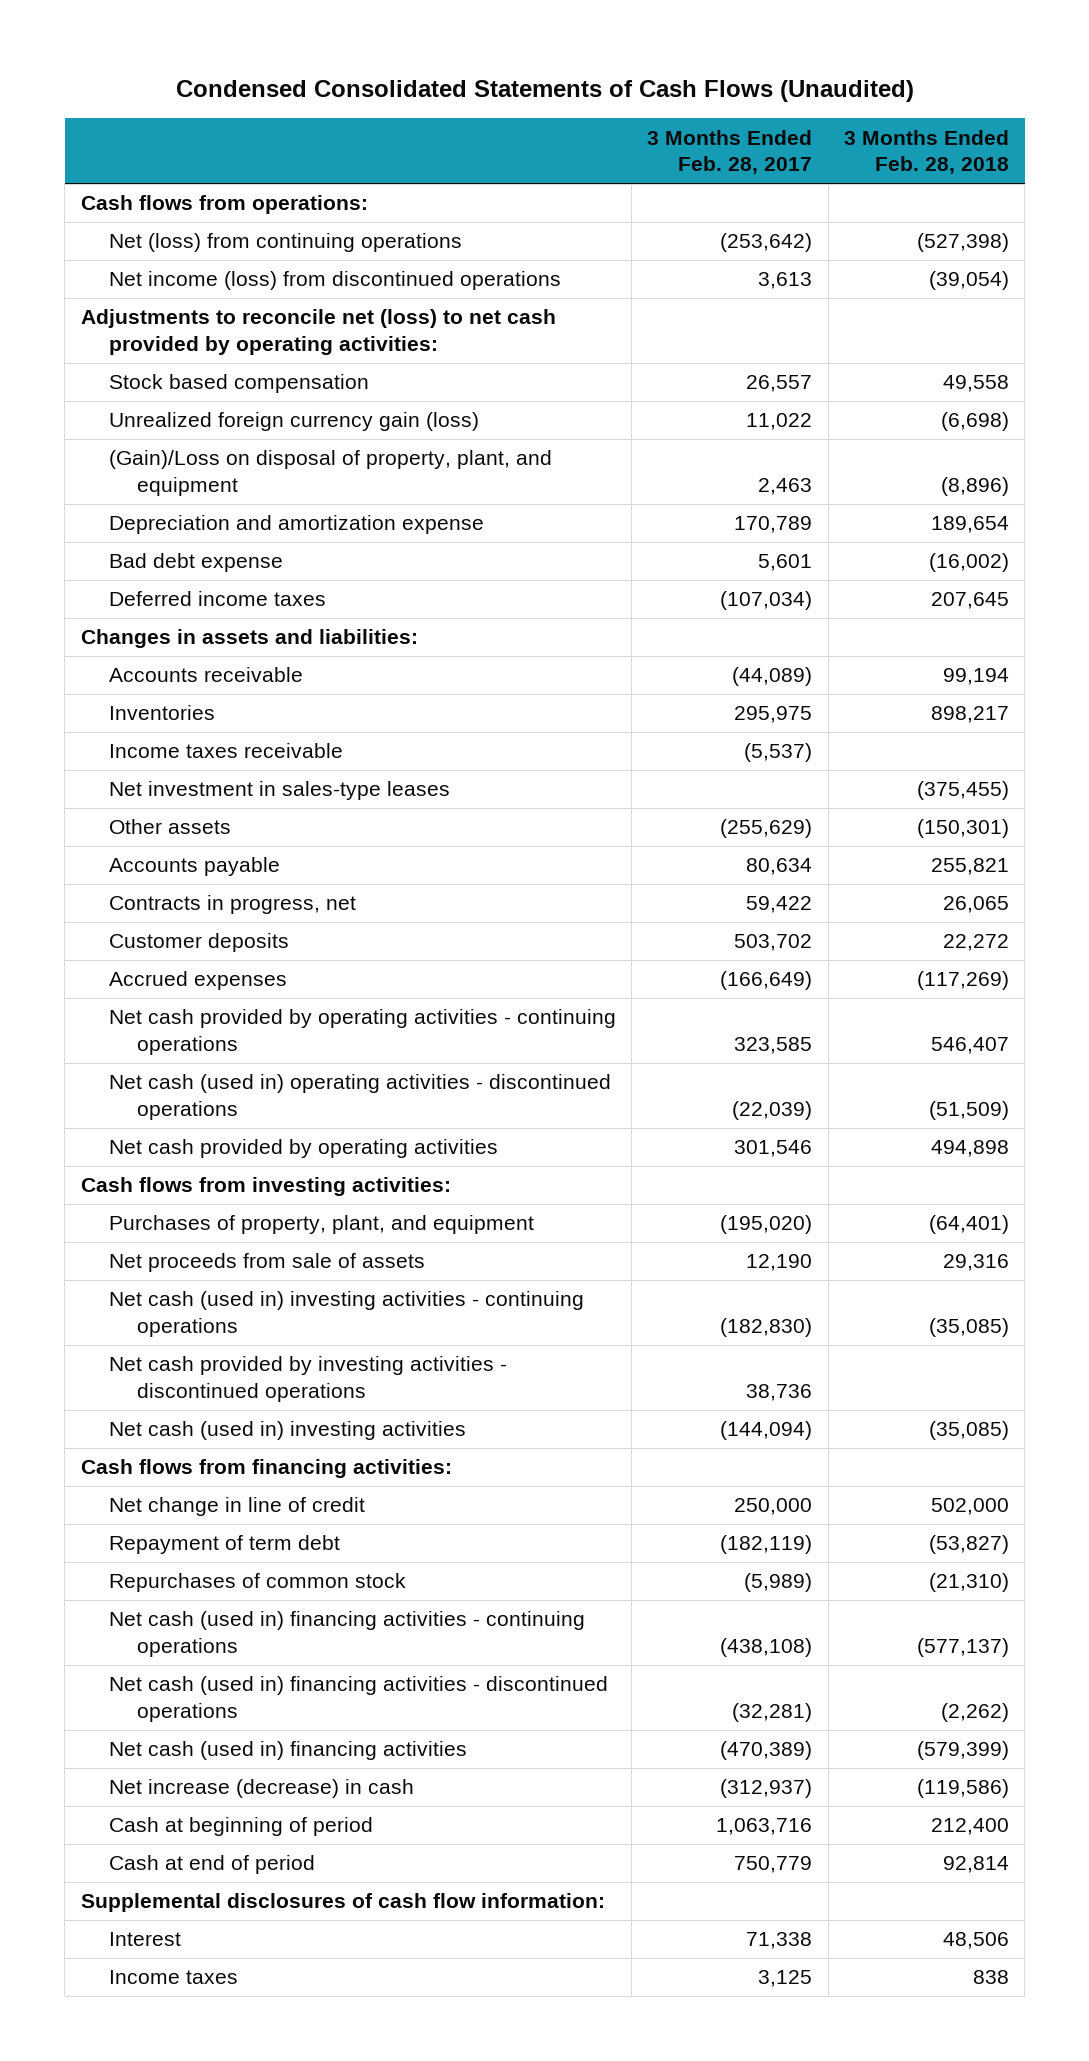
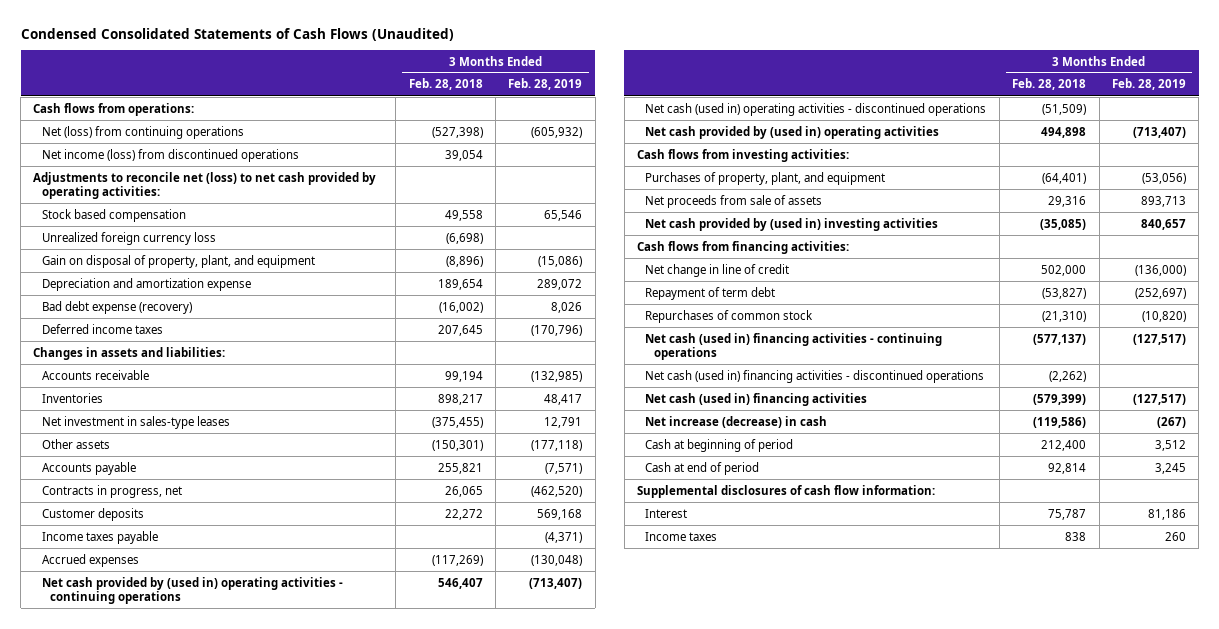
[647,129,813,175] 3 Months Ended Feb. 28, 2017 -> none
none -> [508,78,583,91] Feb. 28, 2019
[928,271,1009,291] (39,054) -> [444,149,483,161] 39,054
[109,412,480,432] Unrealized foreign currency gain (loss) -> [41,231,216,245] Unrealized foreign currency loss
[109,450,553,496] (Gain)/Loss on disposal of property, plant, and equipment -> [41,254,315,268] Gain on disposal of property, plant, and equipment
[109,553,284,573] Bad debt expense -> [41,300,192,314] Bad debt expense (recovery)
[109,743,344,759] Income taxes receivable -> none
none -> [41,530,158,544] Income taxes payable
[109,1009,617,1055] Net cash provided by operating activities - continuing operations -> [41,576,343,605] Net cash provided by (used in) operating activities - continuing operations
[109,1139,499,1159] Net cash provided by operating activities -> [645,125,940,139] Net cash provided by (used in) operating activities
[109,1291,585,1337] Net cash (used in) investing activities - continuing operations -> none
[109,1356,508,1402] Net cash provided by investing activities - discontinued operations -> none
[109,1421,467,1441] Net cash (used in) investing activities -> [645,217,939,231] Net cash provided by (used in) investing activities
[942,1932,1009,1950] 48,506 -> [1048,508,1087,520] 75,787

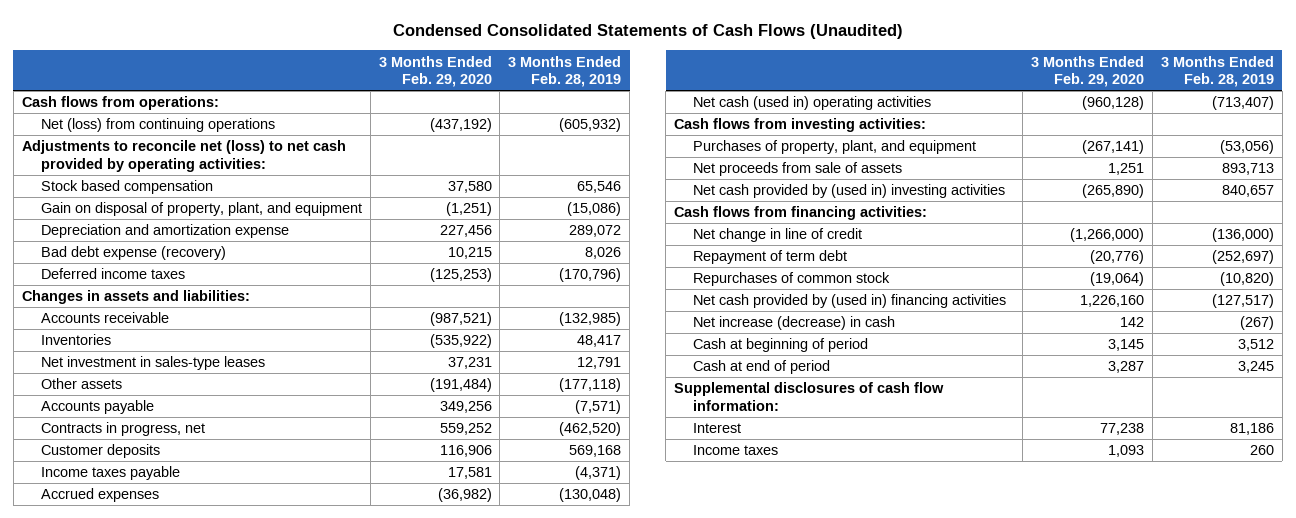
[408,78,483,91] Feb. 28, 2018 -> none
none -> [378,55,492,88] 3 Months Ended Feb. 29, 2020
[41,148,299,162] Net income (loss) from discontinued operations -> none
[41,231,216,245] Unrealized foreign currency loss -> none
[41,576,343,605] Net cash provided by (used in) operating activities - continuing operations -> none
[645,102,987,116] Net cash (used in) operating activities - discontinued operations -> none
[645,125,940,139] Net cash provided by (used in) operating activities -> [693,96,932,111] Net cash (used in) operating activities
[645,332,943,361] Net cash (used in) financing activities - continuing operations -> none
[645,369,985,383] Net cash (used in) financing activities - discontinued operations -> none
[645,392,868,406] Net cash (used in) financing activities -> [693,294,1007,309] Net cash provided by (used in) financing activities

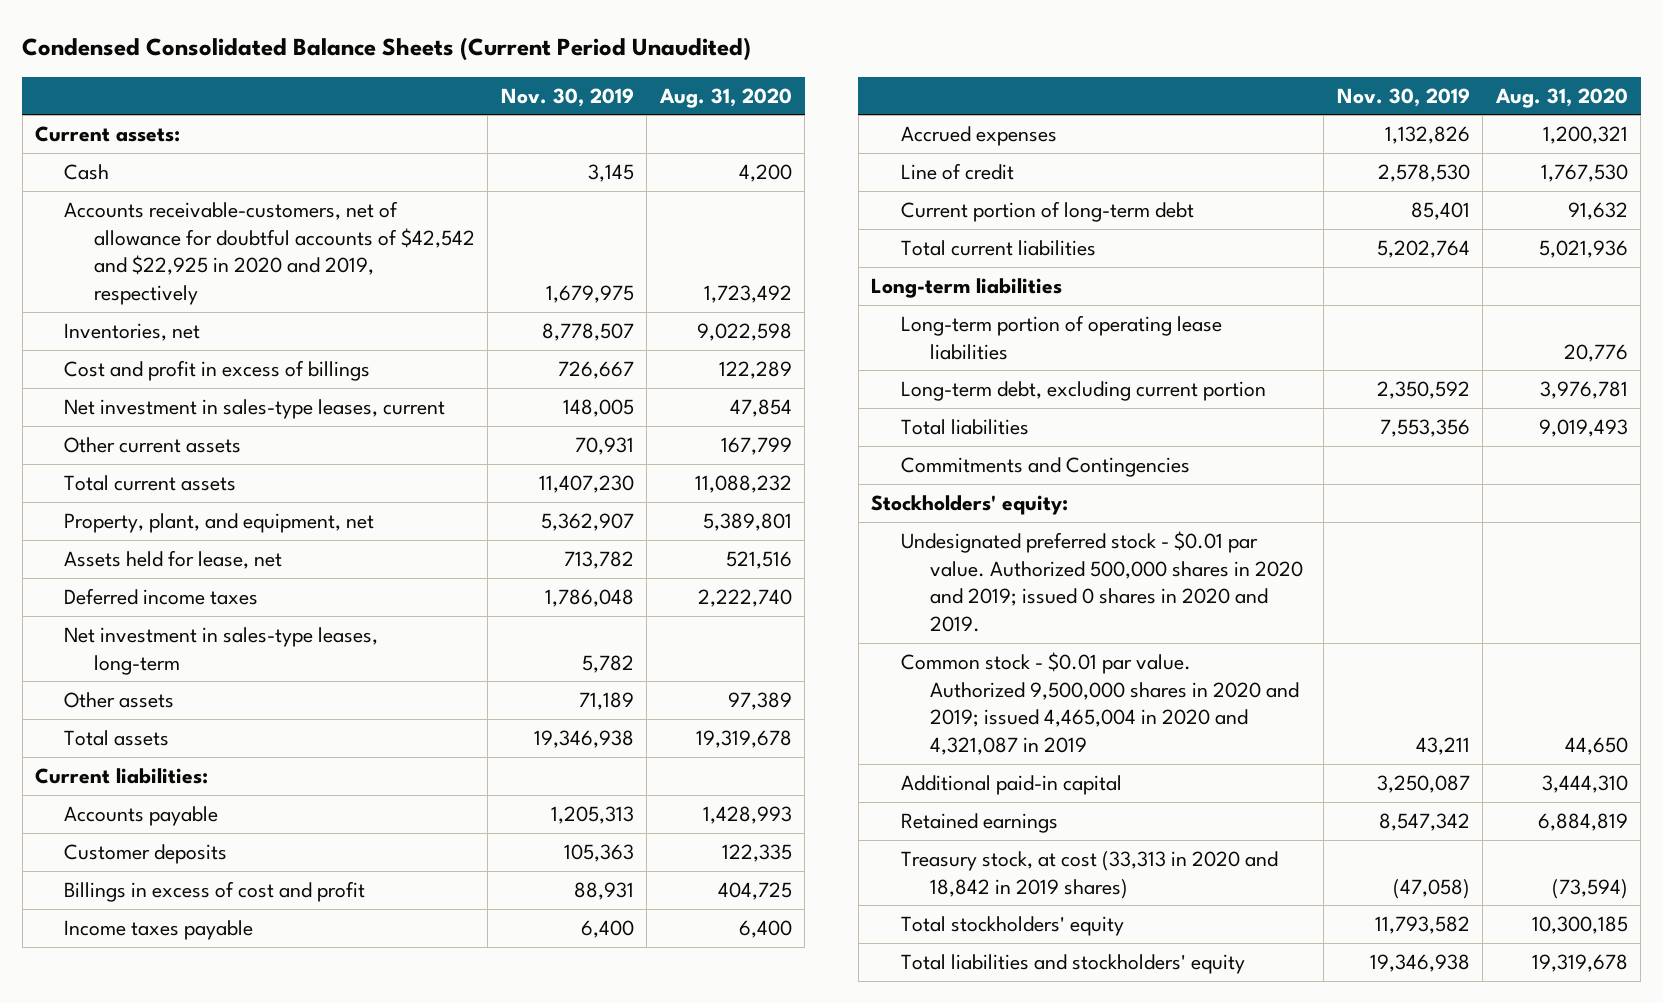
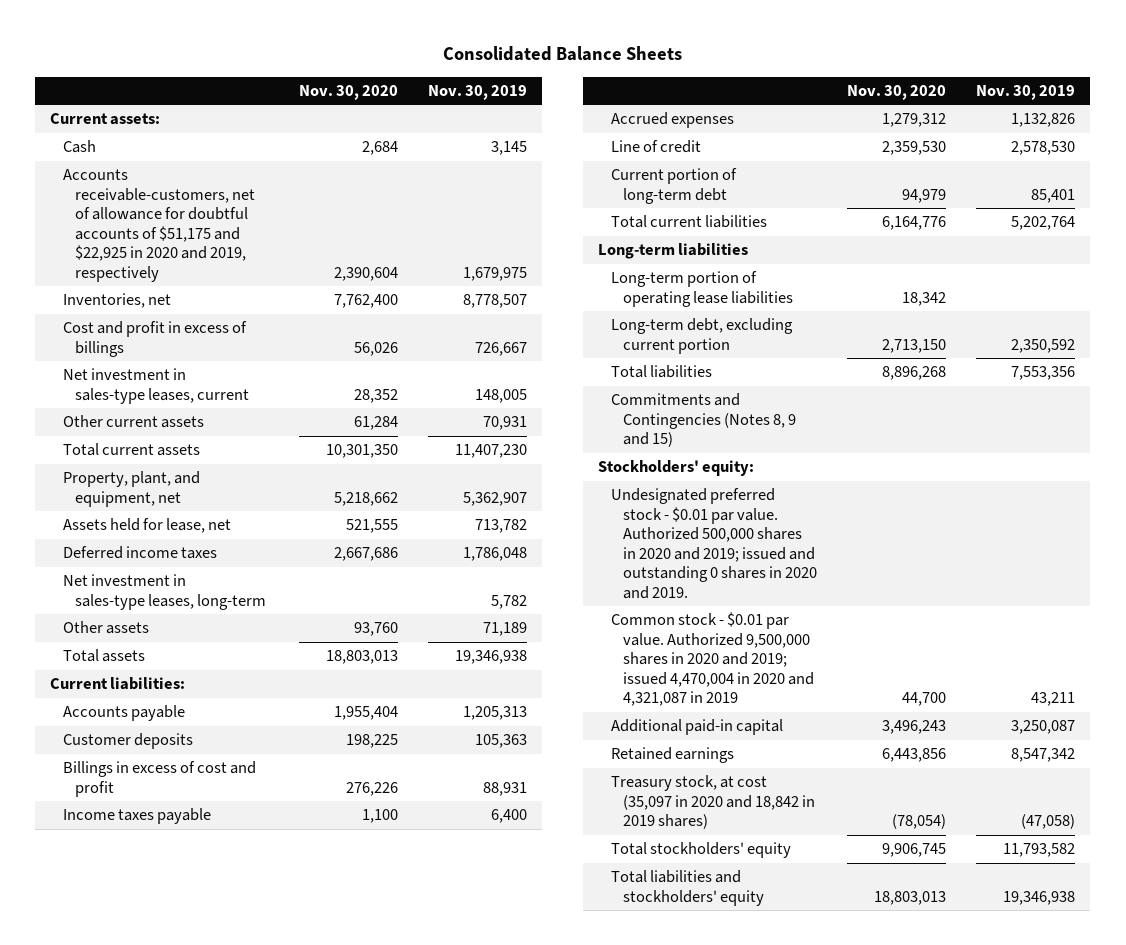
[22,37,752,62] Condensed Consolidated Balance Sheets (Current Period Unaudited) -> [442,46,682,62] Consolidated Balance Sheets
[658,87,792,108] Aug. 31, 2020 -> none
none -> [299,84,399,100] Nov. 30, 2020
[64,200,475,306] Accounts receivable-customers, net of allowance for doubtful accounts of $42,542 and $22,925 in 2020 and 2019, respectively -> [62,169,256,283] Accounts receivable-customers, net of allowance for doubtful accounts of $51,175 and $22,925 in 2020 and 2019, respectively
[900,456,1190,477] Commitments and Contingencies -> [610,393,797,448] Commitments and Contingencies (Notes 8, 9 and 15)
[900,530,1303,633] Undesignated preferred stock - $0.01 par value. Authorized 500,000 shares in 2020 and 2019; issued 0 shares in 2020 and 2019. -> [610,488,818,600] Undesignated preferred stock - $0.01 par value. Authorized 500,000 shares in 2020 and 2019; issued and outstanding 0 shares in 2020 and 2019.
[900,651,1299,756] Common stock - $0.01 par value. Authorized 9,500,000 shares in 2020 and 2019; issued 4,465,004 in 2020 and 4,321,087 in 2019 -> [610,612,815,707] Common stock - $0.01 par value. Authorized 9,500,000 shares in 2020 and 2019; issued 4,470,004 in 2020 and 4,321,087 in 2019
[900,850,1278,899] Treasury stock, at cost (33,313 in 2020 and 18,842 in 2019 shares) -> [610,775,816,830] Treasury stock, at cost (35,097 in 2020 and 18,842 in 2019 shares)

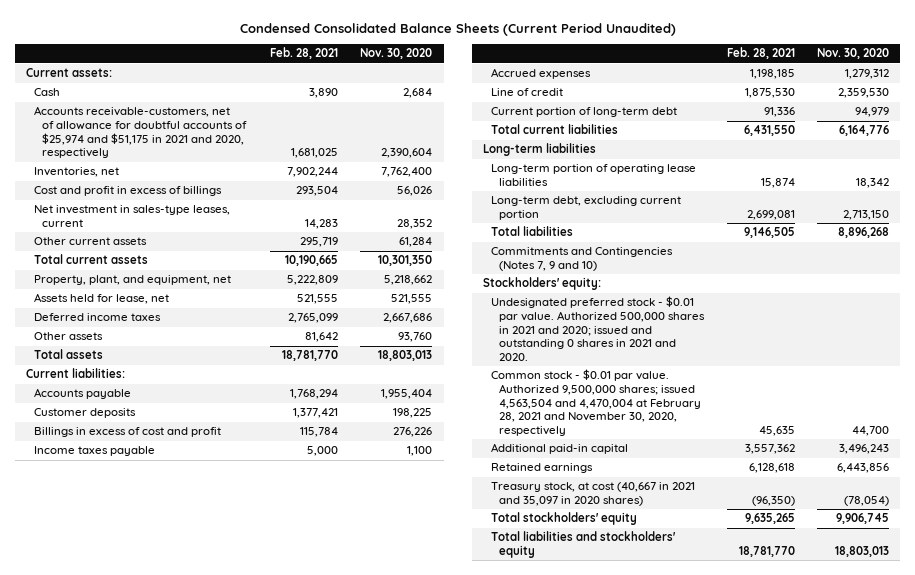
[442,46,682,62] Consolidated Balance Sheets -> [239,22,676,36] Condensed Consolidated Balance Sheets (Current Period Unaudited)
[428,84,528,100] Nov. 30, 2019 -> none
none -> [269,47,338,60] Feb. 28, 2021
[62,169,256,283] Accounts receivable-customers, net of allowance for doubtful accounts of $51,175 and $22,925 in 2020 and 2019, respectively -> [34,106,248,159] Accounts receivable-customers, net of allowance for doubtful accounts of $25,974 and $51,175 in 2021 and 2020, respectively
[62,574,267,610] Net investment in sales-type leases, long-term -> none
[610,393,797,448] Commitments and Contingencies (Notes 8, 9 and 15) -> [491,247,674,272] Commitments and Contingencies (Notes 7, 9 and 10)
[610,488,818,600] Undesignated preferred stock - $0.01 par value. Authorized 500,000 shares in 2020 and 2019; issued and outstanding 0 shares in 2020 and 2019. -> [491,296,706,362] Undesignated preferred stock - $0.01 par value. Authorized 500,000 shares in 2021 and 2020; issued and outstanding 0 shares in 2021 and 2020.
[610,612,815,707] Common stock - $0.01 par value. Authorized 9,500,000 shares in 2020 and 2019; issued 4,470,004 in 2020 and 4,321,087 in 2019 -> [491,369,702,437] Common stock - $0.01 par value. Authorized 9,500,000 shares; issued 4,563,504 and 4,470,004 at February 28, 2021 and November 30, 2020, respectively
[610,775,816,830] Treasury stock, at cost (35,097 in 2020 and 18,842 in 2019 shares) -> [491,482,696,507] Treasury stock, at cost (40,667 in 2021 and 35,097 in 2020 shares)

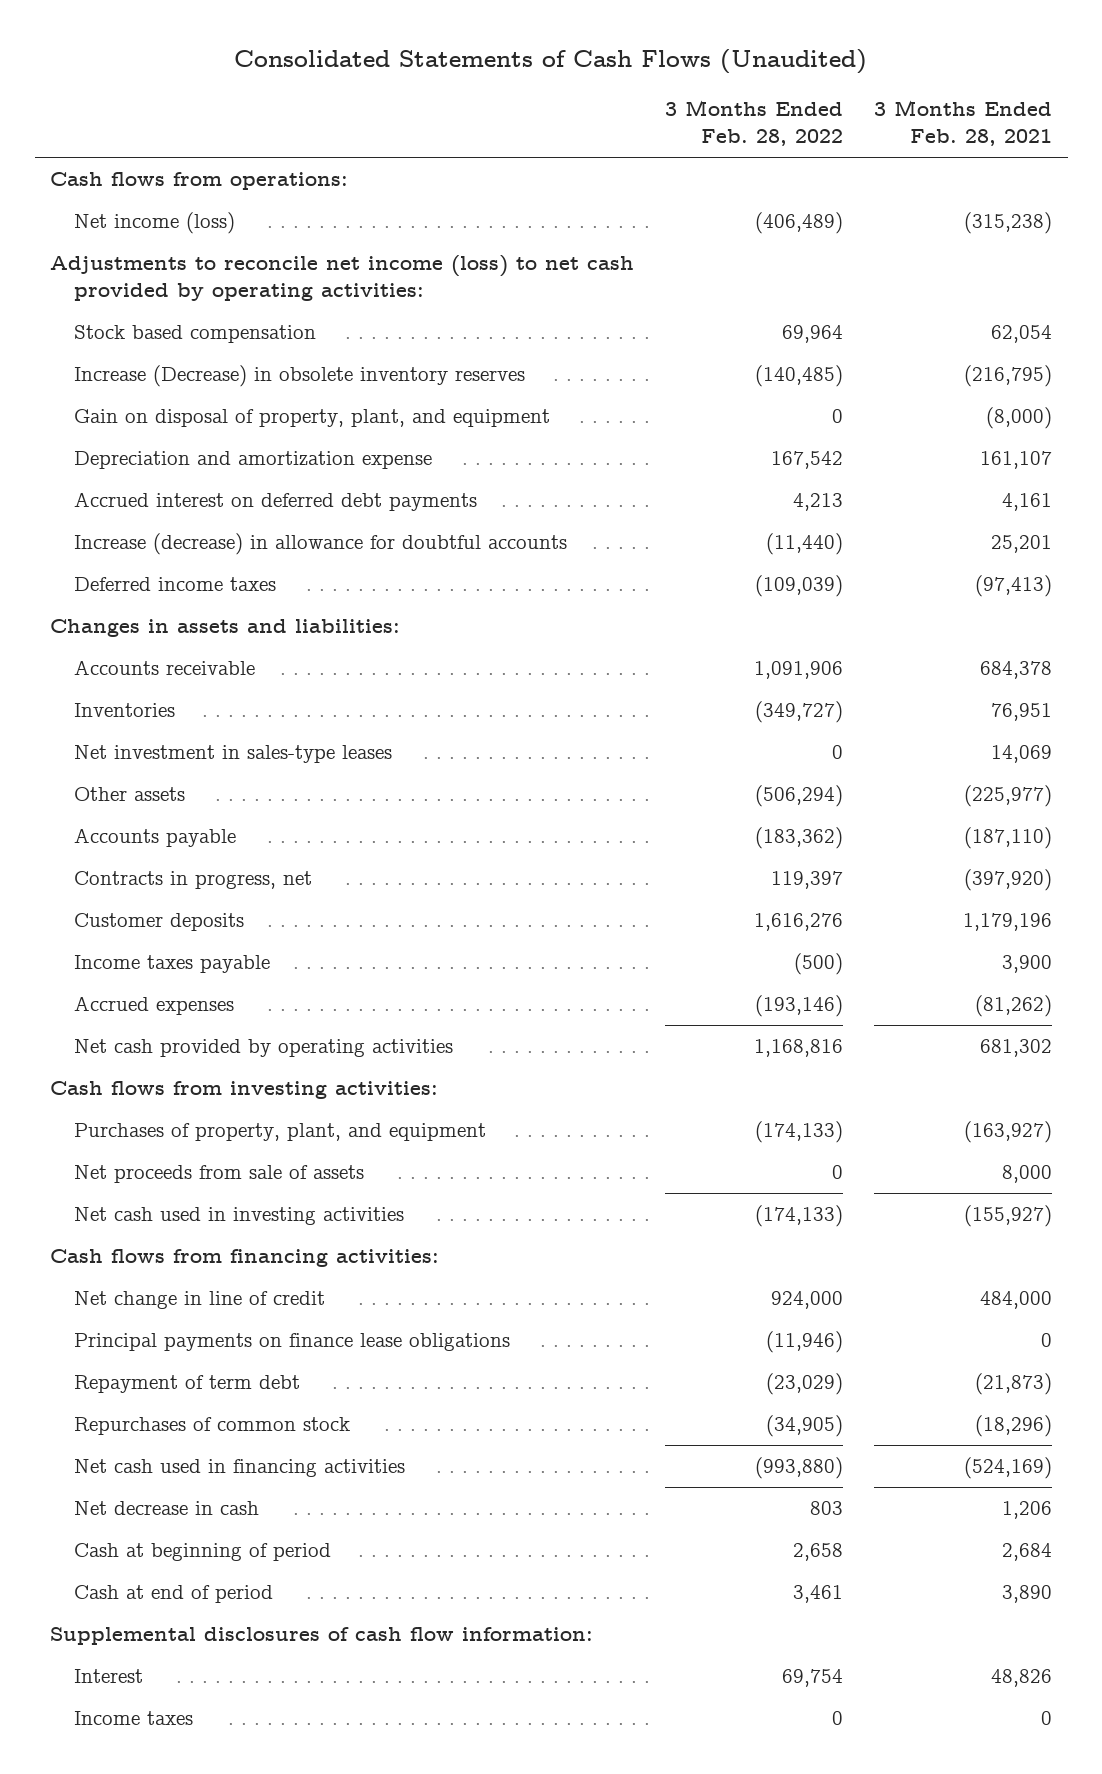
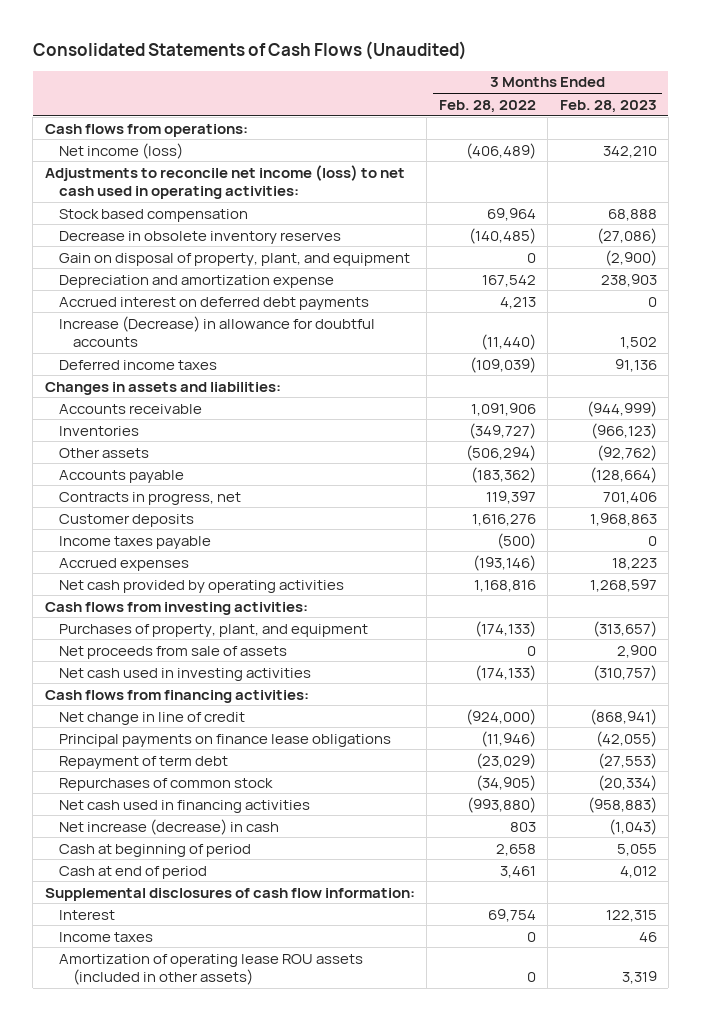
[874,100,1053,147] 3 Months Ended Feb. 28, 2021 -> none
none -> [559,99,657,113] Feb. 28, 2023
[50,255,635,302] Adjustments to reconcile net income (loss) to net cash provided by operating activities: -> [44,164,405,199] Adjustments to reconcile net income (loss) to net cash used in operating activities:
[73,365,525,388] Increase (Decrease) in obsolete inventory reserves -> [58,230,341,244] Decrease in obsolete inventory reserves
[73,533,567,556] Increase (decrease) in allowance for doubtful accounts -> [58,315,375,347] Increase (Decrease) in allowance for doubtful accounts
[73,745,392,764] Net investment in sales-type leases -> none
[771,1291,844,1310] 924,000 -> [465,708,536,725] (924,000)
[73,1501,259,1516] Net decrease in cash -> [58,818,279,835] Net increase (decrease) in cash
none -> [58,953,363,985] Amortization of operating lease ROU assets (included in other assets)

